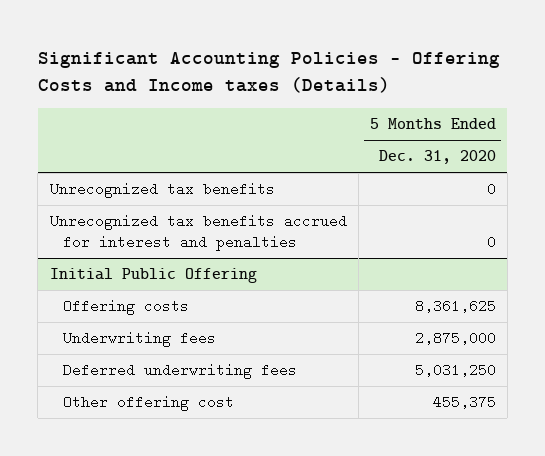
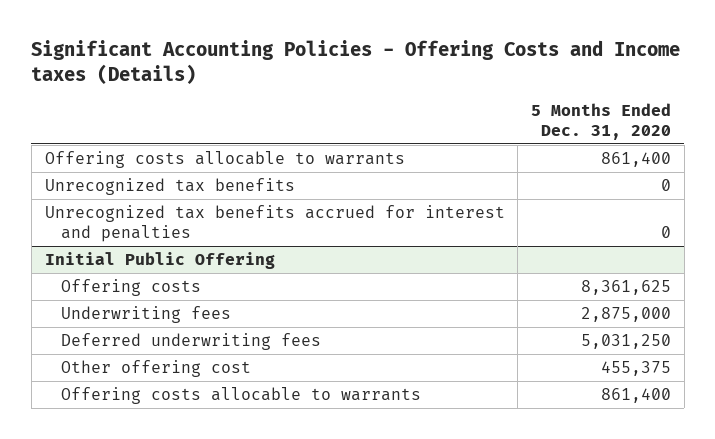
none -> [44,151,405,169] Offering costs allocable to warrants
none -> [60,387,421,405] Offering costs allocable to warrants

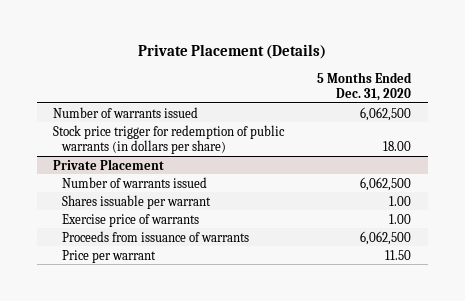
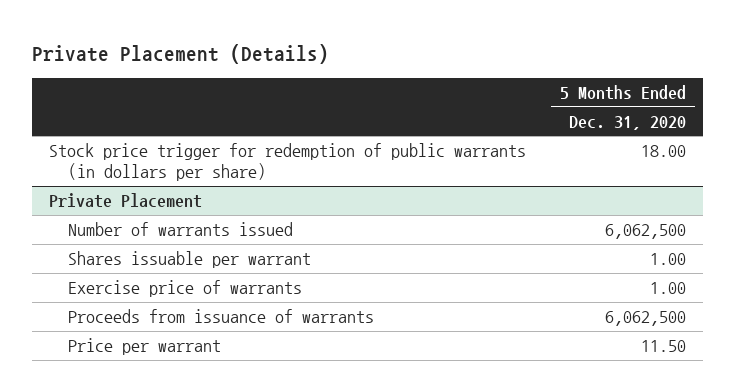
[53,106,199,118] Number of warrants issued -> none

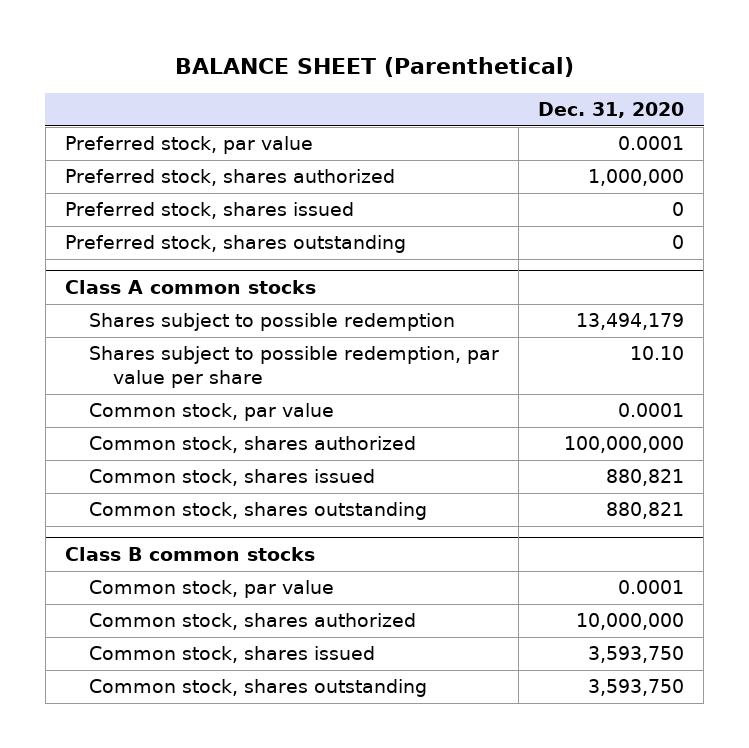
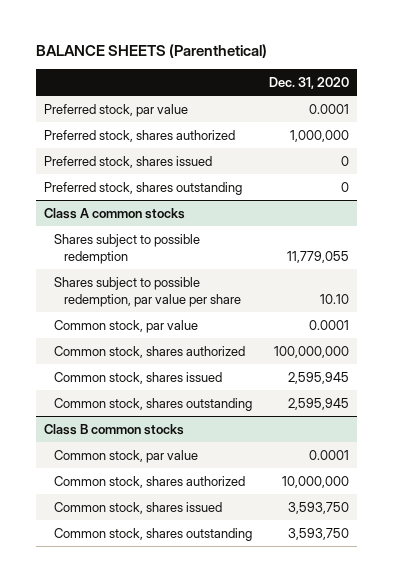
[175,57,575,78] BALANCE SHEET (Parenthetical) -> [35,44,267,59] BALANCE SHEETS (Parenthetical)
[576,313,685,331] 13,494,179 -> [286,250,349,263] 11,779,055
[606,469,685,487] 880,821 -> [287,371,349,384] 2,595,945
[606,502,685,520] 880,821 -> [287,397,349,410] 2,595,945

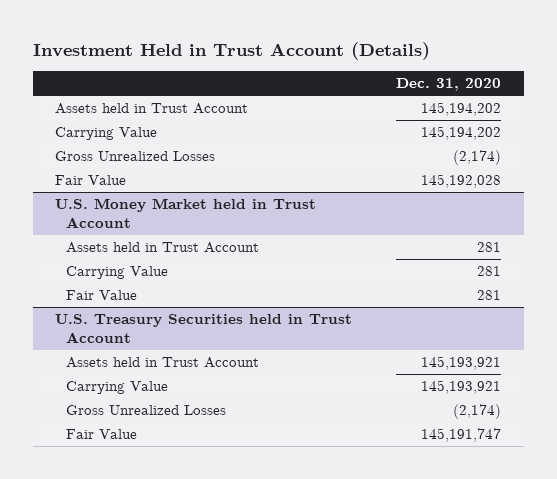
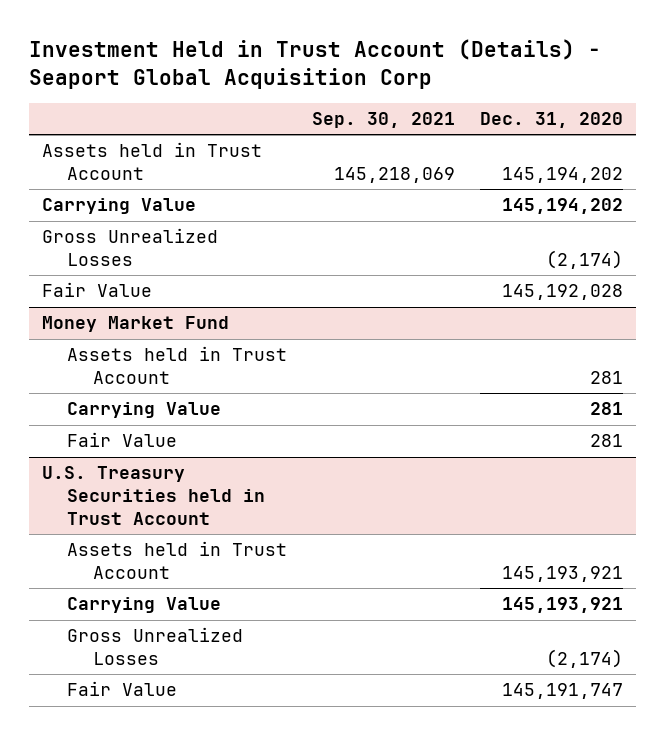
[32,42,430,61] Investment Held in Trust Account (Details) -> [29,39,602,89] Investment Held in Trust Account (Details) - Seaport Global Acquisition Corp
none -> [312,112,456,129] Sep. 30, 2021
[55,198,317,228] U.S. Money Market held in Trust Account -> [41,316,229,333] Money Market Fund

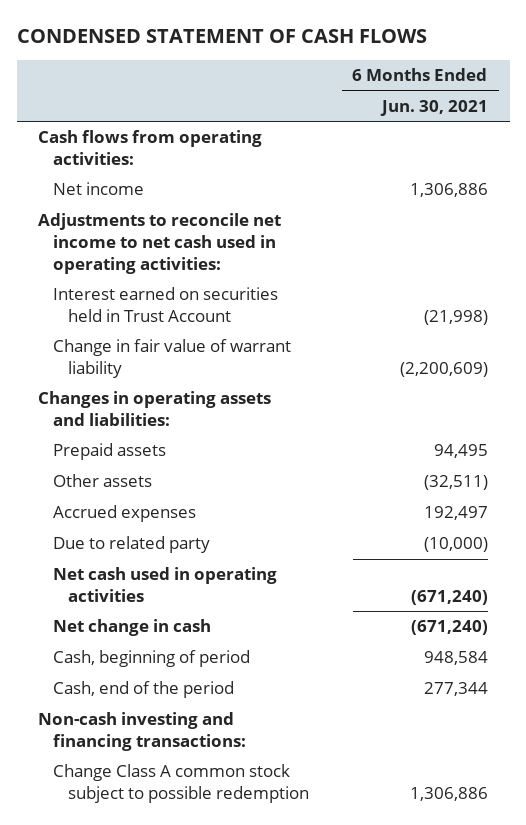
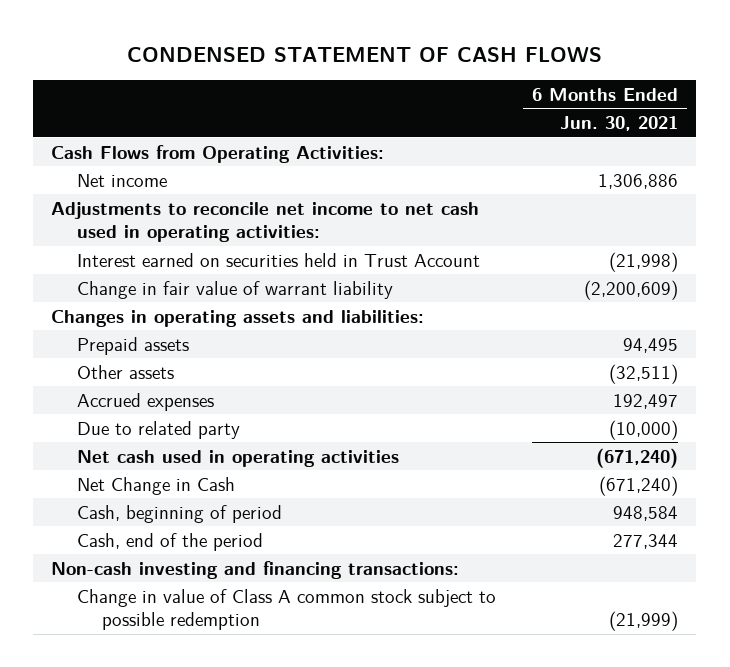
[38,130,263,165] Cash flows from operating activities: -> [51,144,385,163] Cash Flows from Operating Activities:
[53,619,212,637] Net change in cash -> [76,476,235,495] Net Change in Cash
[53,764,309,803] Change Class A common stock subject to possible redemption -> [76,588,496,630] Change in value of Class A common stock subject to possible redemption
[409,786,488,801] 1,306,886 -> [609,610,679,631] (21,999)

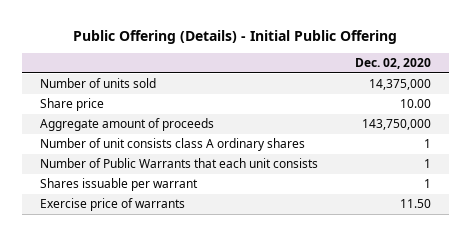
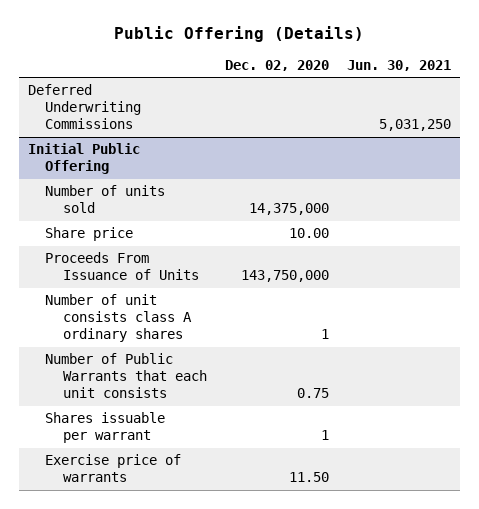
[73,29,398,44] Public Offering (Details) - Initial Public Offering -> [114,26,365,43] Public Offering (Details)
none -> [346,59,451,71] Jun. 30, 2021
none -> [27,84,142,130] Deferred Underwriting Commissions
none -> [27,143,140,175] Initial Public Offering
[40,118,215,132] Aggregate amount of proceeds -> [45,252,199,281] Proceeds From Issuance of Units
[423,159,431,169] 1 -> [296,388,329,399] 0.75

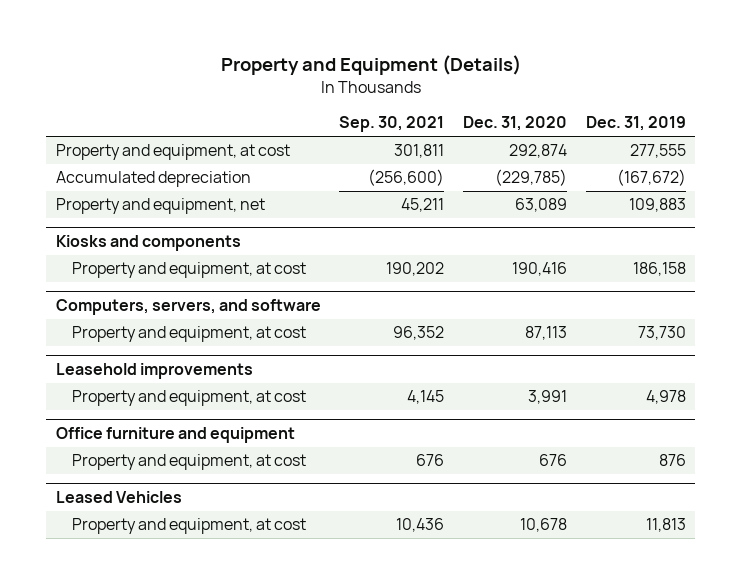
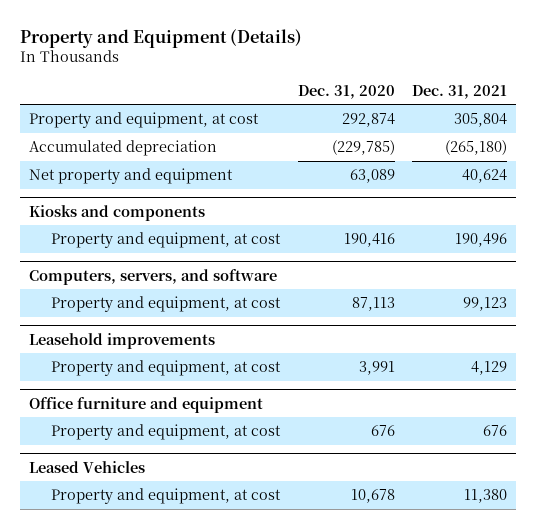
[339,116,445,133] Sep. 30, 2021 -> none
[585,116,686,132] Dec. 31, 2019 -> none
none -> [412,84,508,99] Dec. 31, 2021
[55,198,265,215] Property and equipment, net -> [29,168,234,185] Net property and equipment

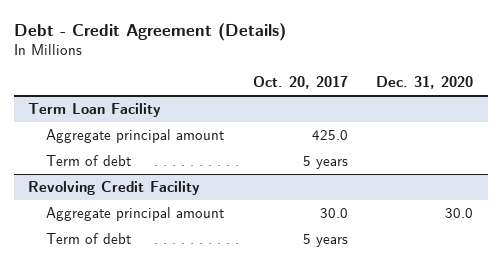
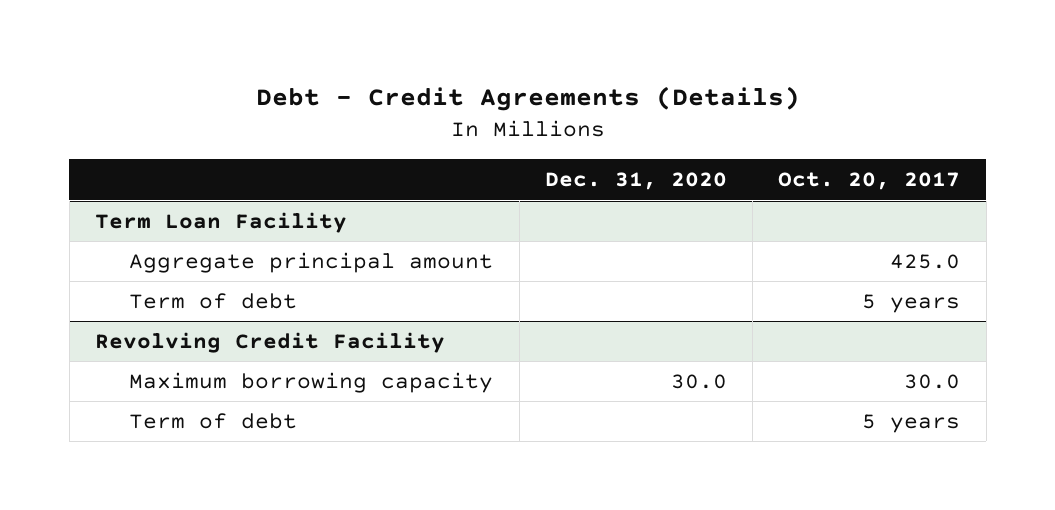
[13,22,286,41] Debt - Credit Agreement (Details) -> [255,86,800,112] Debt - Credit Agreements (Details)
[46,206,225,221] Aggregate principal amount -> none
none -> [129,371,494,393] Maximum borrowing capacity

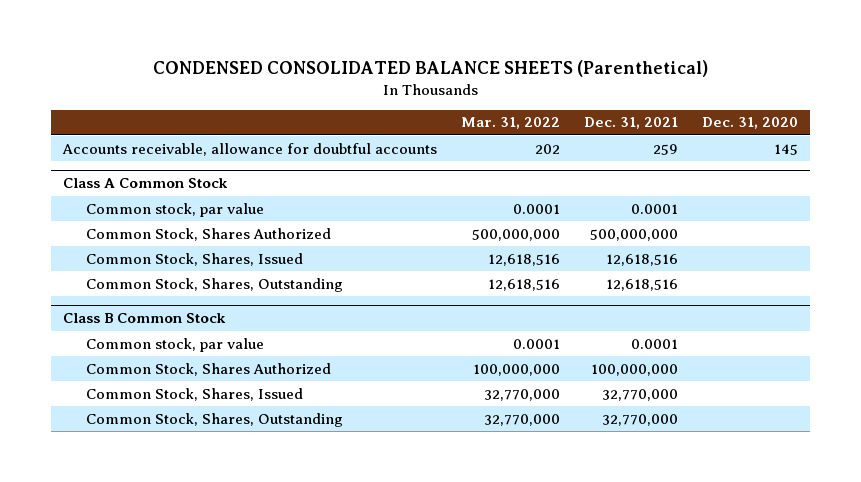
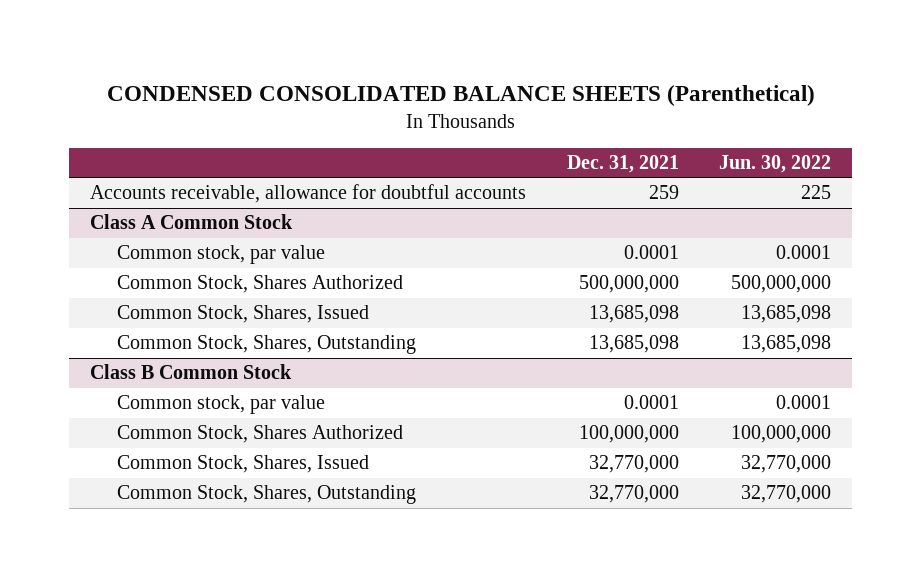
[461,117,561,130] Mar. 31, 2022 -> none
[702,117,799,130] Dec. 31, 2020 -> none
none -> [719,155,832,174] Jun. 30, 2022
[606,253,679,266] 12,618,516 -> [588,305,679,324] 13,685,098
[606,278,679,291] 12,618,516 -> [588,335,679,354] 13,685,098

